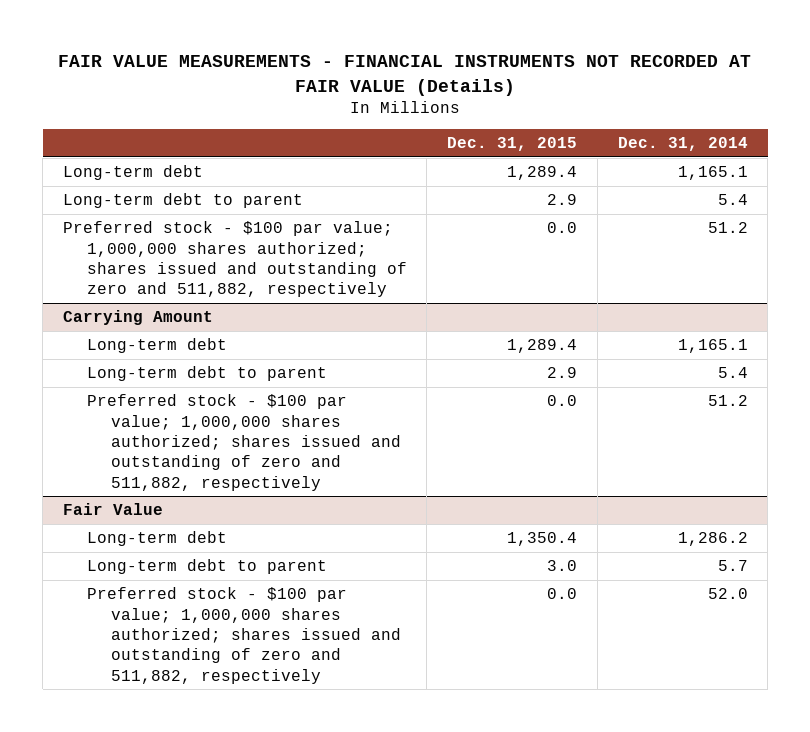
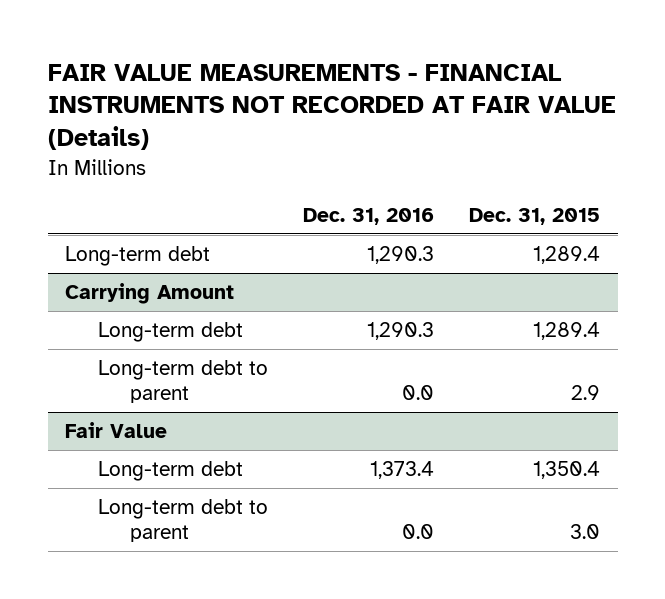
[617,136,748,151] Dec. 31, 2014 -> none
none -> [302,207,434,225] Dec. 31, 2016
[62,193,303,209] Long-term debt to parent -> none
[62,221,407,298] Preferred stock - $100 par value; 1,000,000 shares authorized; shares issued and outstanding of zero and 511,882, respectively -> none
[86,394,401,491] Preferred stock - $100 par value; 1,000,000 shares authorized; shares issued and outstanding of zero and 511,882, respectively -> none
[86,587,401,684] Preferred stock - $100 par value; 1,000,000 shares authorized; shares issued and outstanding of zero and 511,882, respectively -> none

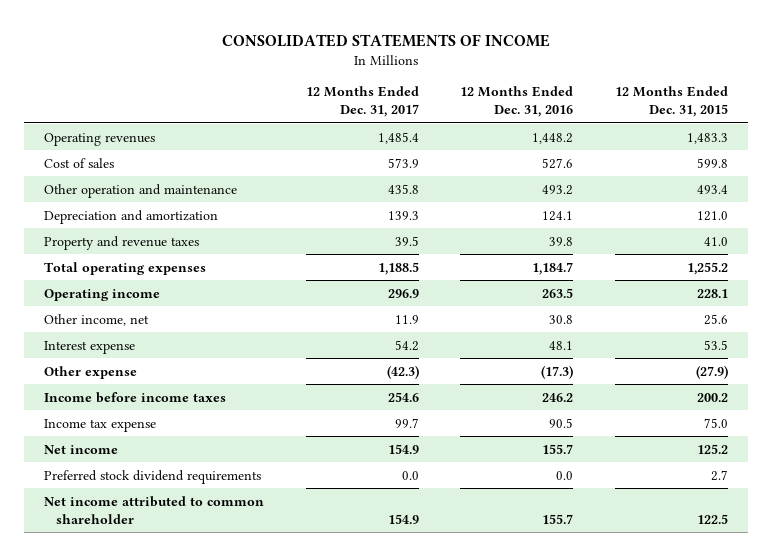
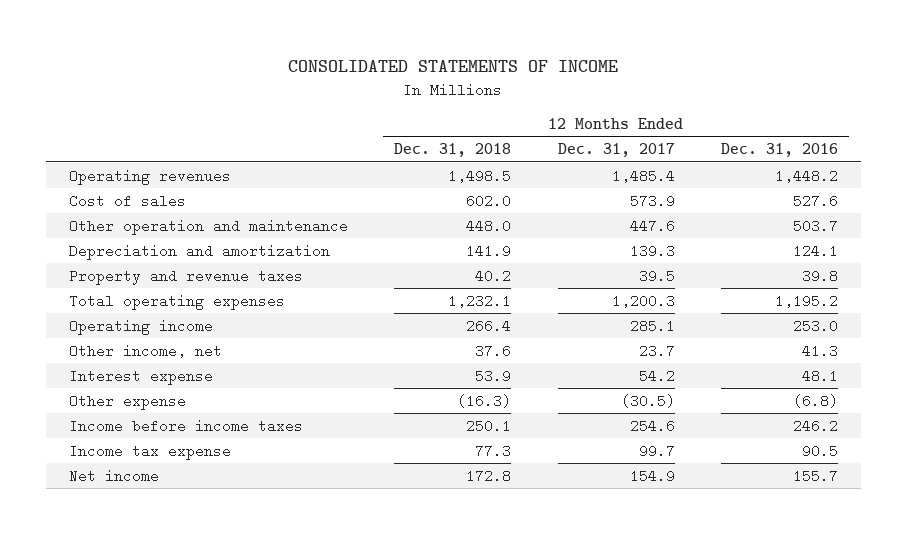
[614,86,728,118] 12 Months Ended Dec. 31, 2015 -> none
none -> [394,143,512,158] Dec. 31, 2018
[387,183,419,194] 435.8 -> [629,218,675,233] 447.6
[542,184,574,195] 493.2 -> [792,218,838,233] 503.7
[377,261,419,275] 1,188.5 -> [611,293,675,308] 1,200.3
[532,261,574,275] 1,184.7 -> [774,293,838,308] 1,195.2
[387,288,419,298] 296.9 -> [629,318,675,333] 285.1
[542,287,574,298] 263.5 -> [792,318,838,333] 253.0
[394,314,419,324] 11.9 -> [638,343,675,358] 23.7
[549,314,574,324] 30.8 -> [801,343,838,358] 41.3
[386,364,419,379] (42.3) -> [620,393,675,408] (30.5)
[541,364,574,379] (17.3) -> [792,393,838,408] (6.8)
[44,469,262,484] Preferred stock dividend requirements -> none
[44,495,265,524] Net income attributed to common shareholder -> none

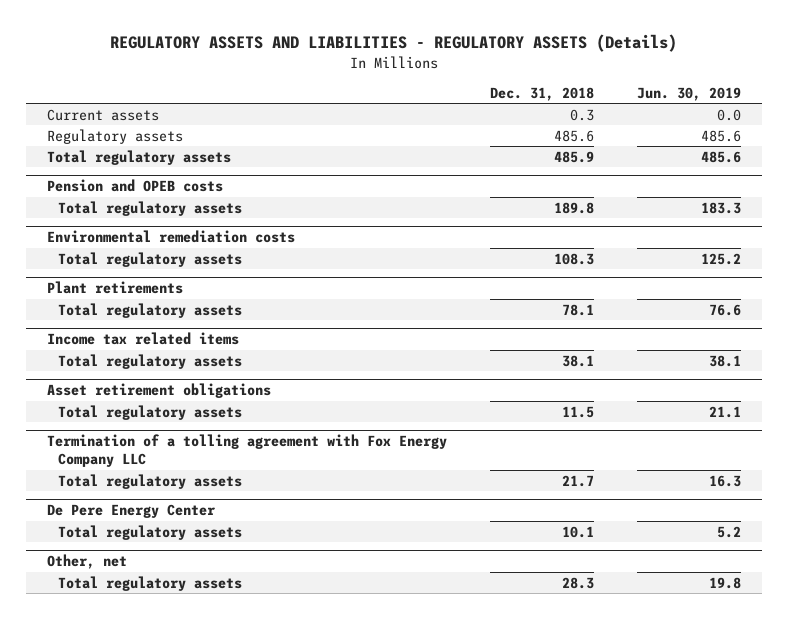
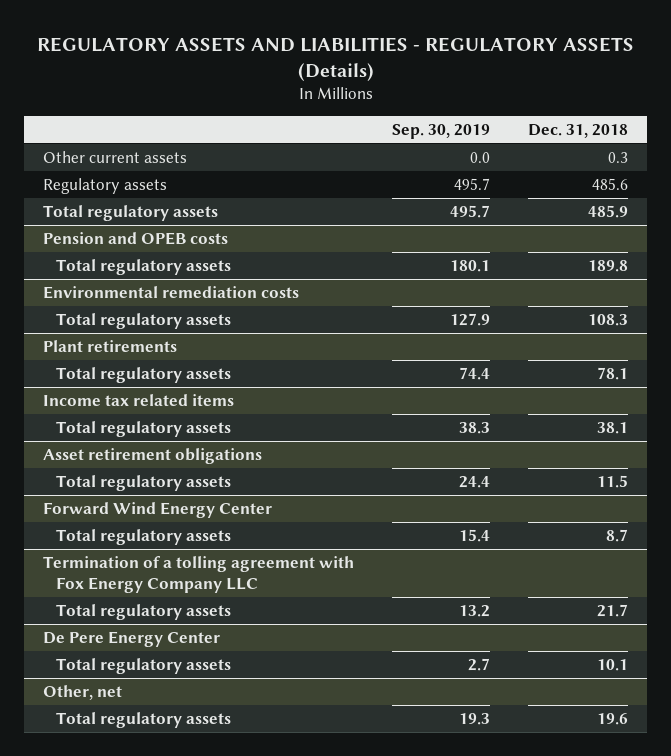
[637,86,742,101] Jun. 30, 2019 -> none
none -> [392,123,491,139] Sep. 30, 2019
[47,108,160,121] Current assets -> [43,150,188,163] Other current assets
none -> [43,501,273,518] Forward Wind Energy Center
none -> [56,528,232,545] Total regulatory assets
[562,576,595,589] 28.3 -> [597,712,629,725] 19.6

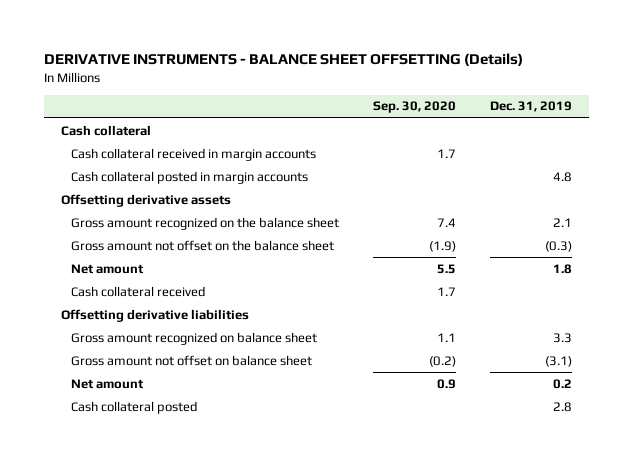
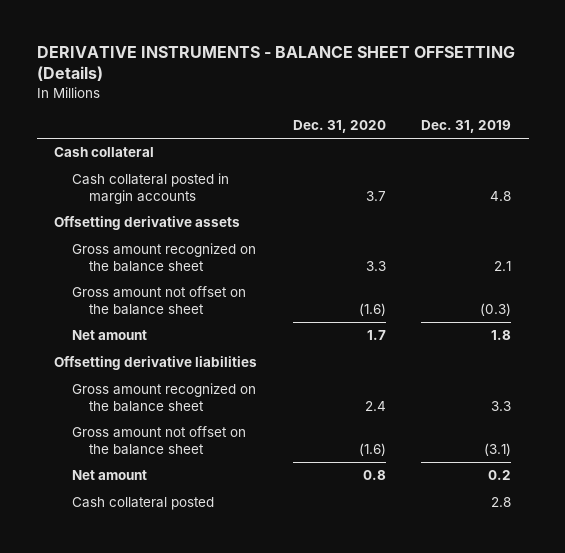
[373,101,457,114] Sep. 30, 2020 -> none
none -> [292,119,386,133] Dec. 31, 2020
[71,147,317,161] Cash collateral received in margin accounts -> none
[71,285,206,297] Cash collateral received -> none
[71,331,318,345] Gross amount recognized on balance sheet -> [71,383,256,412] Gross amount recognized on the balance sheet
[71,354,313,366] Gross amount not offset on balance sheet -> [71,426,246,455] Gross amount not offset on the balance sheet

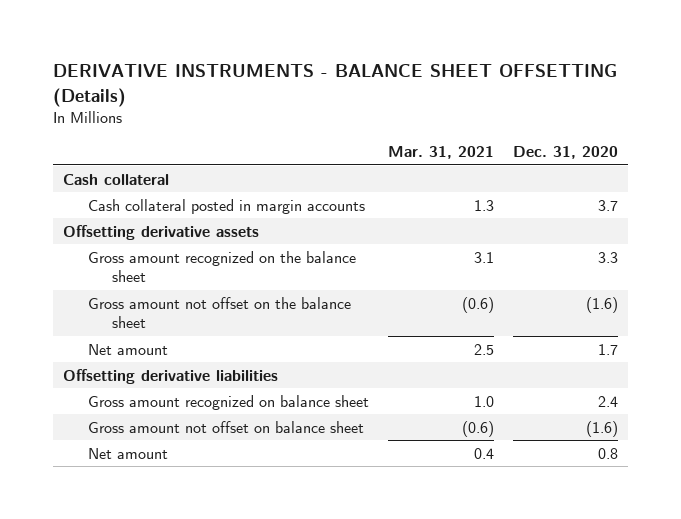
[421,119,512,133] Dec. 31, 2019 -> none
none -> [387,146,494,160] Mar. 31, 2021
[71,383,256,412] Gross amount recognized on the balance sheet -> [87,394,369,410] Gross amount recognized on balance sheet
[71,426,246,455] Gross amount not offset on the balance sheet -> [87,420,364,433] Gross amount not offset on balance sheet
[71,497,214,511] Cash collateral posted -> none

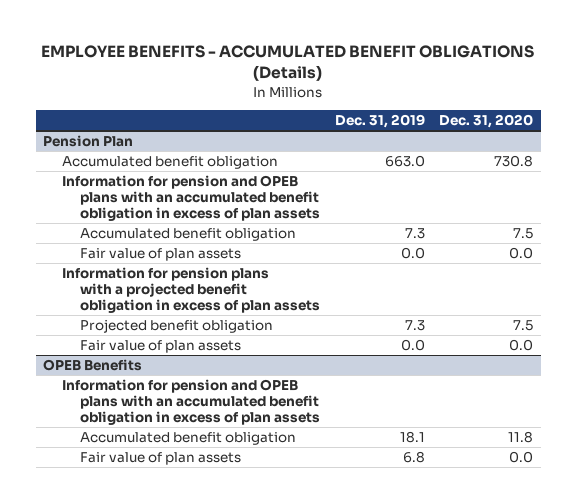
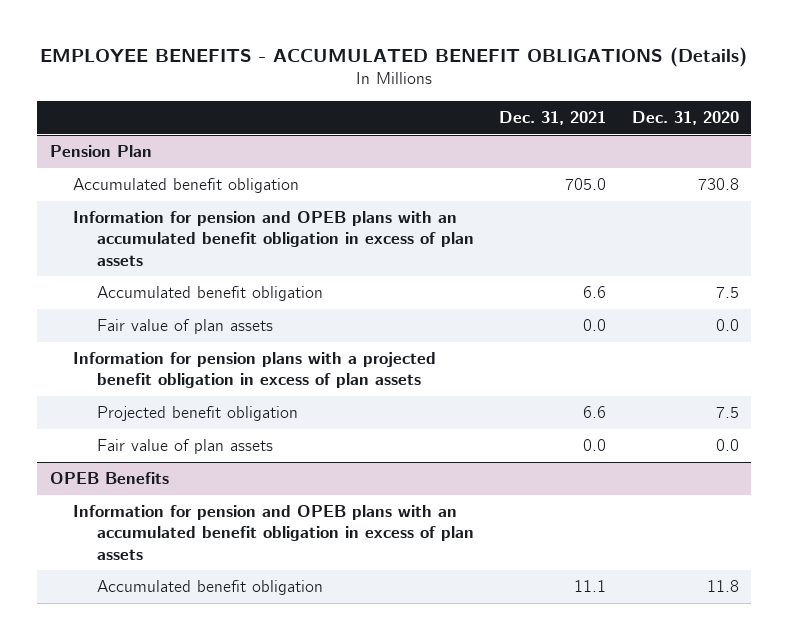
[334,114,425,129] Dec. 31, 2019 -> none
none -> [499,111,607,126] Dec. 31, 2021
[80,451,242,465] Fair value of plan assets -> none

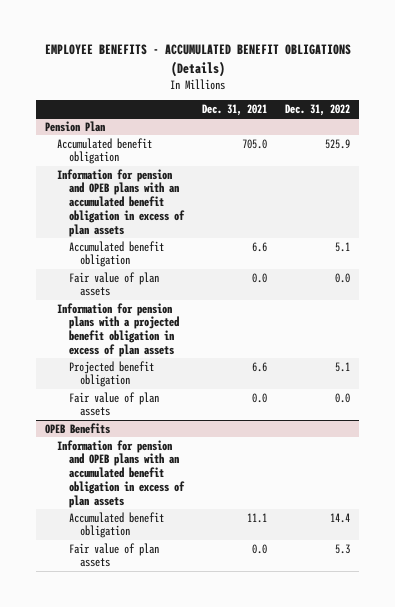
[631,111,739,126] Dec. 31, 2020 -> none
none -> [285,104,351,117] Dec. 31, 2022
none -> [68,542,159,568] Fair value of plan assets

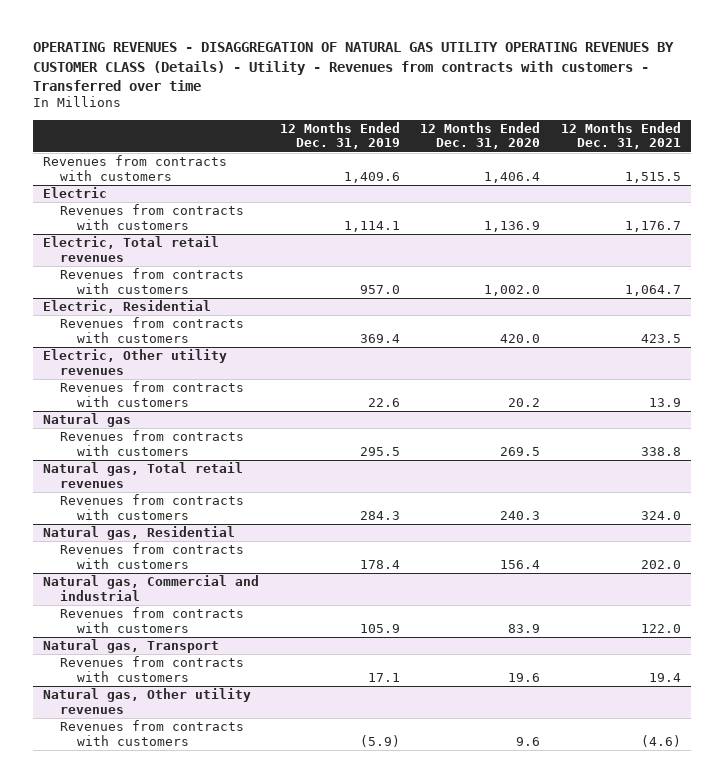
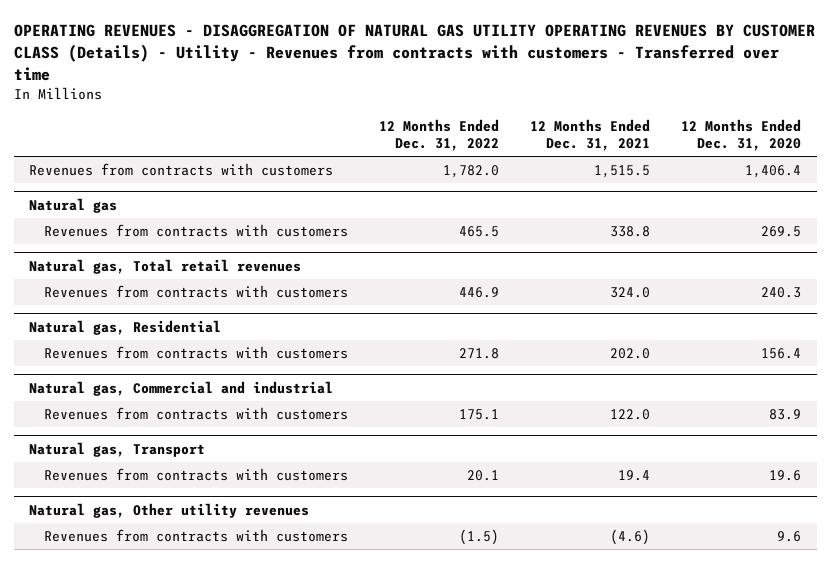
[279,122,400,150] 12 Months Ended Dec. 31, 2019 -> none
none -> [378,118,499,152] 12 Months Ended Dec. 31, 2022
[43,187,108,199] Electric -> none
[59,204,244,230] Revenues from contracts with customers -> none
[43,236,220,262] Electric, Total retail revenues -> none
[59,268,244,294] Revenues from contracts with customers -> none
[43,300,212,314] Electric, Residential -> none
[59,317,244,343] Revenues from contracts with customers -> none
[43,349,228,375] Electric, Other utility revenues -> none
[59,381,244,407] Revenues from contracts with customers -> none

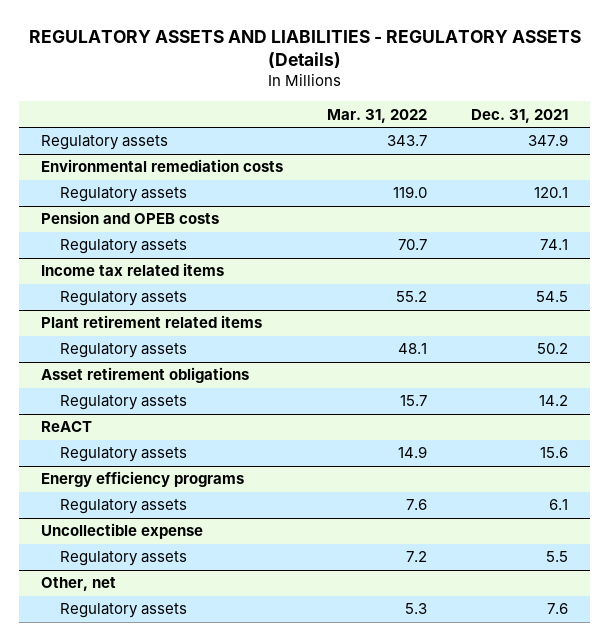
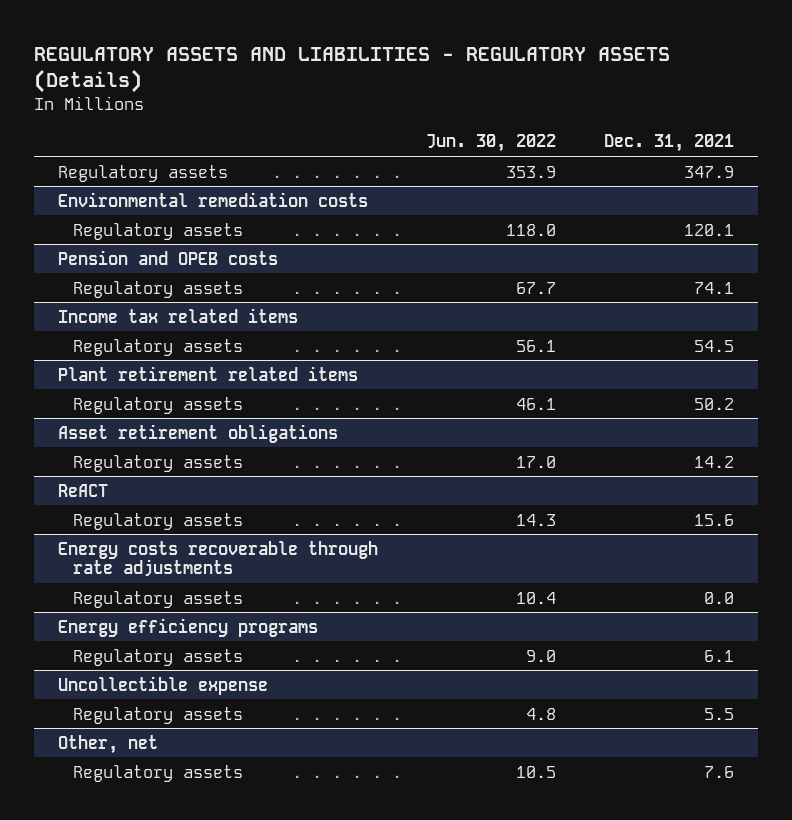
[327,108,428,123] Mar. 31, 2022 -> none
none -> [426,134,557,153] Jun. 30, 2022
none -> [58,540,379,578] Energy costs recoverable through rate adjustments
none -> [72,590,243,608] Regulatory assets

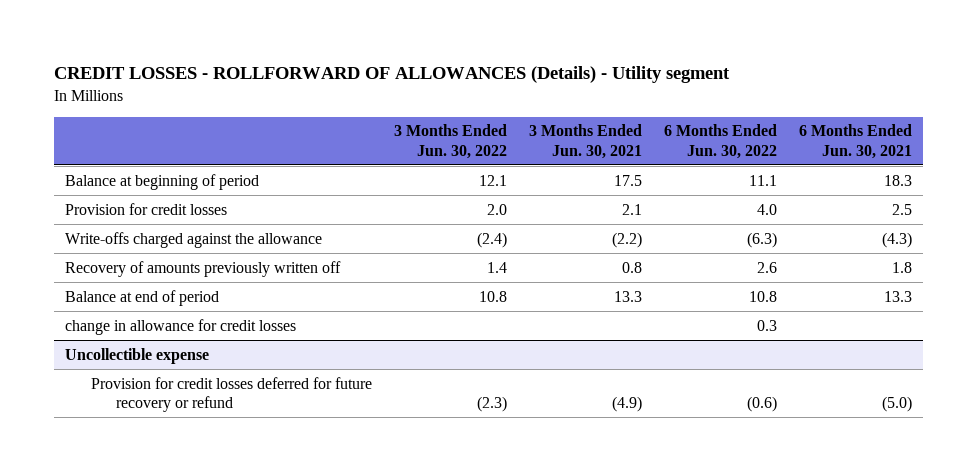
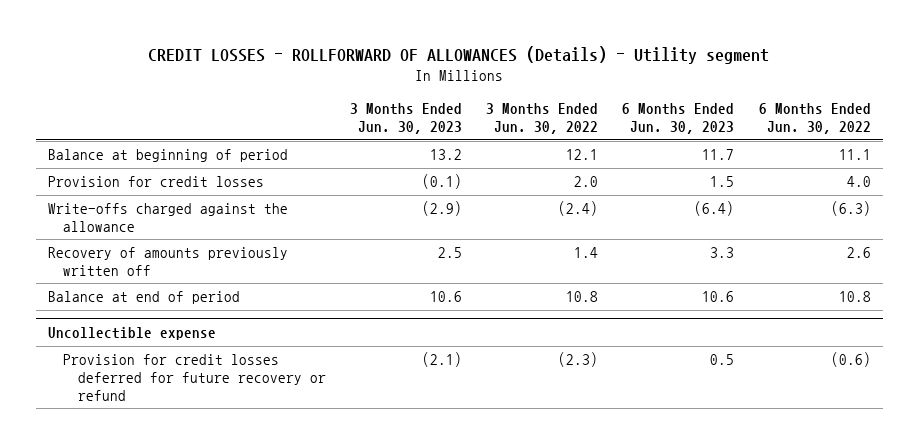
[528,124,642,159] 3 Months Ended Jun. 30, 2021 -> none
[798,124,912,159] 6 Months Ended Jun. 30, 2021 -> none
none -> [349,103,462,135] 3 Months Ended Jun. 30, 2023
none -> [622,103,735,135] 6 Months Ended Jun. 30, 2023
[65,318,297,335] change in allowance for credit losses -> none

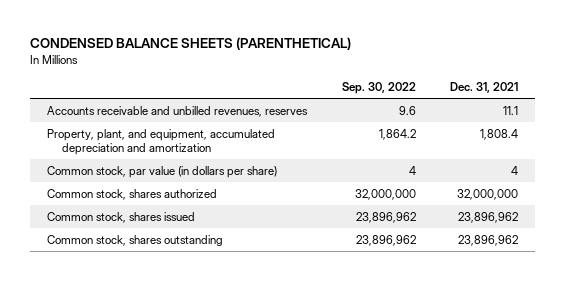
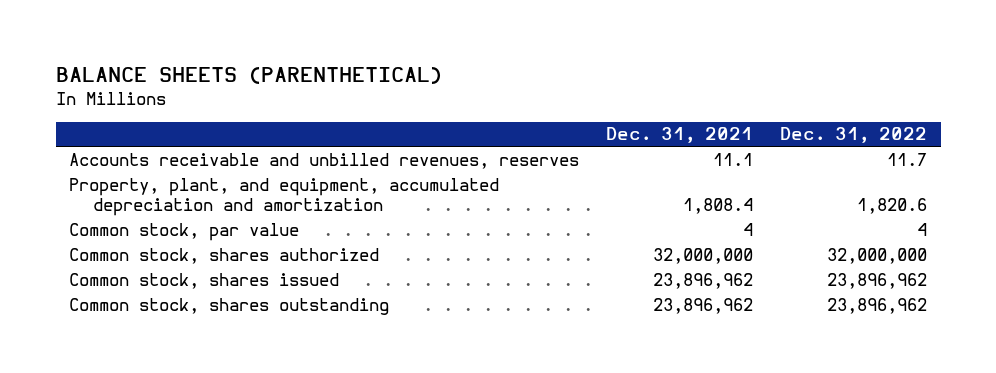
[30,37,352,51] CONDENSED BALANCE SHEETS (PARENTHETICAL) -> [55,66,442,84] BALANCE SHEETS (PARENTHETICAL)
[341,82,416,95] Sep. 30, 2022 -> none
none -> [780,127,928,144] Dec. 31, 2022
[47,165,278,178] Common stock, par value (in dollars per share) -> [69,222,300,241] Common stock, par value

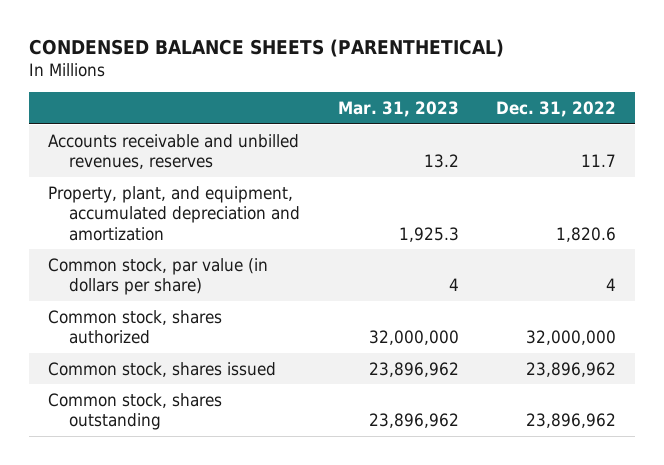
[55,66,442,84] BALANCE SHEETS (PARENTHETICAL) -> [28,39,504,58] CONDENSED BALANCE SHEETS (PARENTHETICAL)
[606,127,754,144] Dec. 31, 2021 -> none
none -> [337,100,459,117] Mar. 31, 2023
[69,222,300,241] Common stock, par value -> [47,257,268,296] Common stock, par value (in dollars per share)

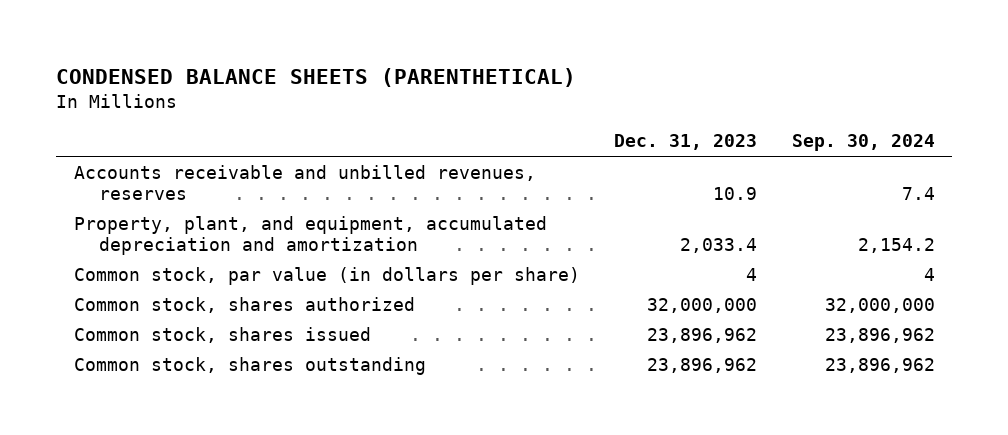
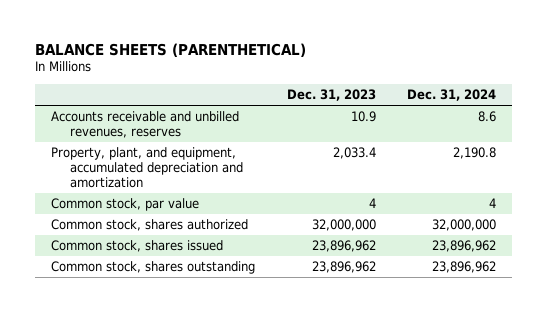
[56,67,577,87] CONDENSED BALANCE SHEETS (PARENTHETICAL) -> [35,42,307,57] BALANCE SHEETS (PARENTHETICAL)
[791,134,935,152] Sep. 30, 2024 -> none
none -> [406,89,496,102] Dec. 31, 2024
[73,266,580,285] Common stock, par value (in dollars per share) -> [51,198,200,212] Common stock, par value

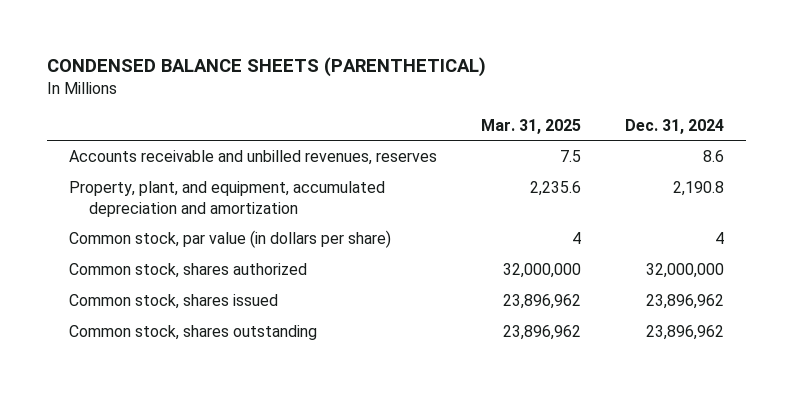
[35,42,307,57] BALANCE SHEETS (PARENTHETICAL) -> [46,56,486,77] CONDENSED BALANCE SHEETS (PARENTHETICAL)
[286,89,376,102] Dec. 31, 2023 -> none
none -> [480,118,581,134] Mar. 31, 2025
[51,198,200,212] Common stock, par value -> [68,230,391,249] Common stock, par value (in dollars per share)

